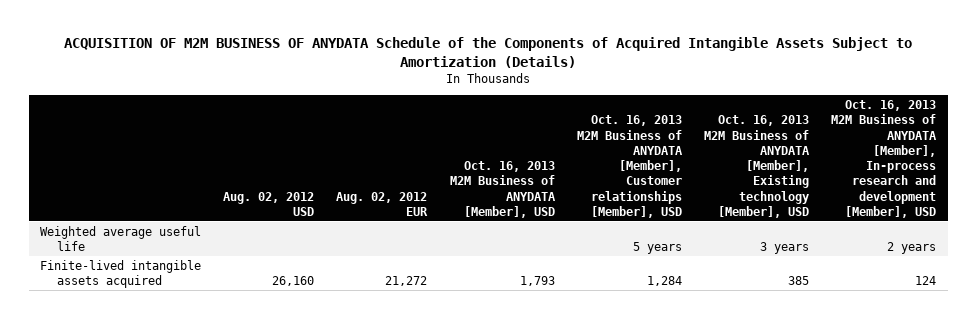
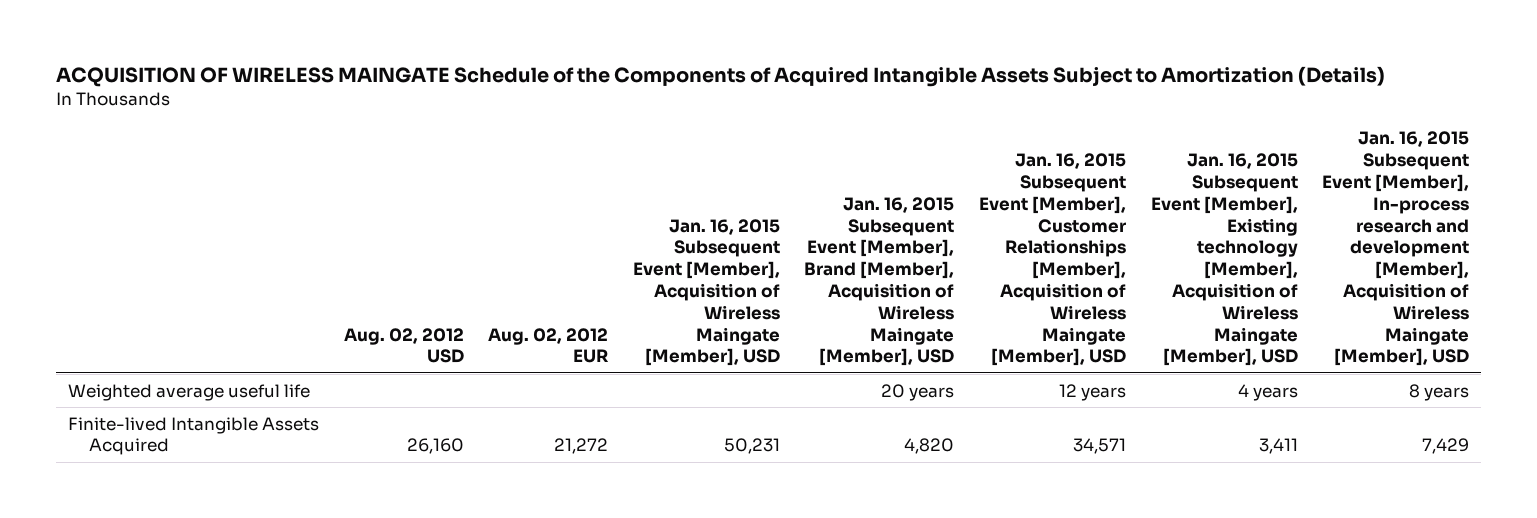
[64,36,913,68] ACQUISITION OF M2M BUSINESS OF ANYDATA Schedule of the Components of Acquired Intangible Assets Subject to Amortization (Details) -> [55,65,1385,87] ACQUISITION OF WIRELESS MAINGATE Schedule of the Components of Acquired Intangible Assets Subject to Amortization (Details)
[449,161,556,219] Oct. 16, 2013 M2M Business of ANYDATA [Member], USD -> none
[576,115,683,219] Oct. 16, 2013 M2M Business of ANYDATA [Member], Customer relationships [Member], USD -> none
[704,115,811,219] Oct. 16, 2013 M2M Business of ANYDATA [Member], Existing technology [Member], USD -> none
[831,100,938,219] Oct. 16, 2013 M2M Business of ANYDATA [Member], In-process research and development [Member], USD -> none
none -> [632,218,780,367] Jan. 16, 2015 Subsequent Event [Member], Acquisition of Wireless Maingate [Member], USD
none -> [804,196,955,367] Jan. 16, 2015 Subsequent Event [Member], Brand [Member], Acquisition of Wireless Maingate [Member], USD
none -> [978,153,1126,367] Jan. 16, 2015 Subsequent Event [Member], Customer Relationships [Member], Acquisition of Wireless Maingate [Member], USD
none -> [1150,153,1298,367] Jan. 16, 2015 Subsequent Event [Member], Existing technology [Member], Acquisition of Wireless Maingate [Member], USD
none -> [1322,131,1470,367] Jan. 16, 2015 Subsequent Event [Member], In-process research and development [Member], Acquisition of Wireless Maingate [Member], USD
[39,259,201,289] Finite-lived intangible assets acquired -> [68,416,320,456] Finite-lived Intangible Assets Acquired

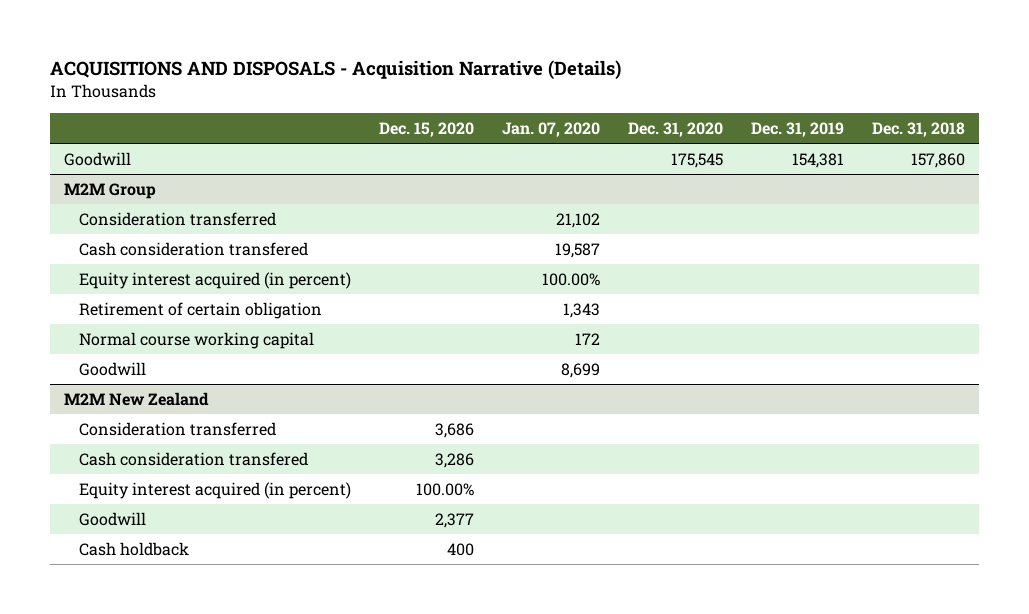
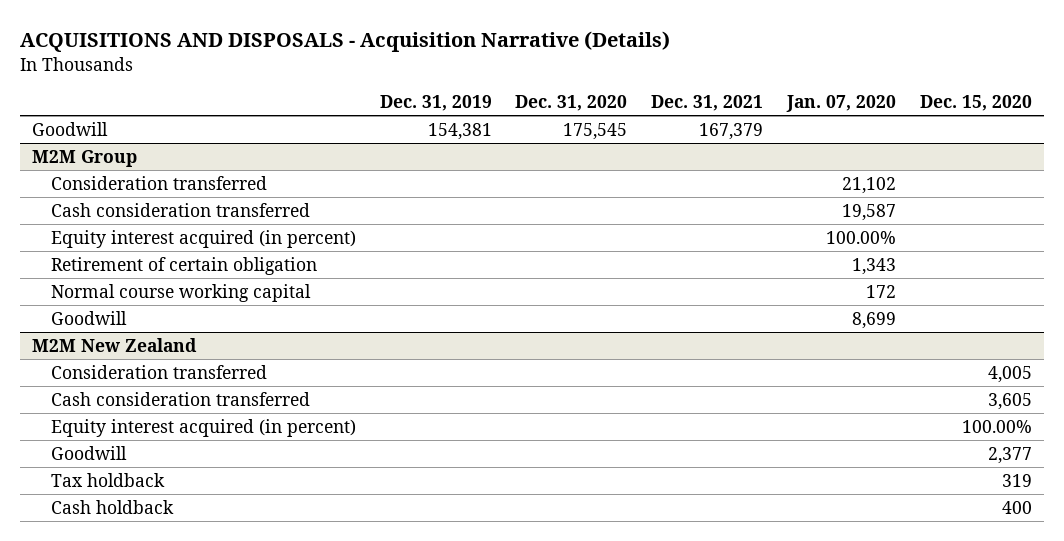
[871,122,965,138] Dec. 31, 2018 -> none
none -> [651,94,764,111] Dec. 31, 2021
[79,241,309,256] Cash consideration transfered -> [50,202,310,217] Cash consideration transferred
[435,422,475,438] 3,686 -> [988,365,1033,383] 4,005
[79,451,309,466] Cash consideration transfered -> [50,391,310,406] Cash consideration transferred
[435,452,475,468] 3,286 -> [988,392,1033,410] 3,605
none -> [50,472,165,487] Tax holdback

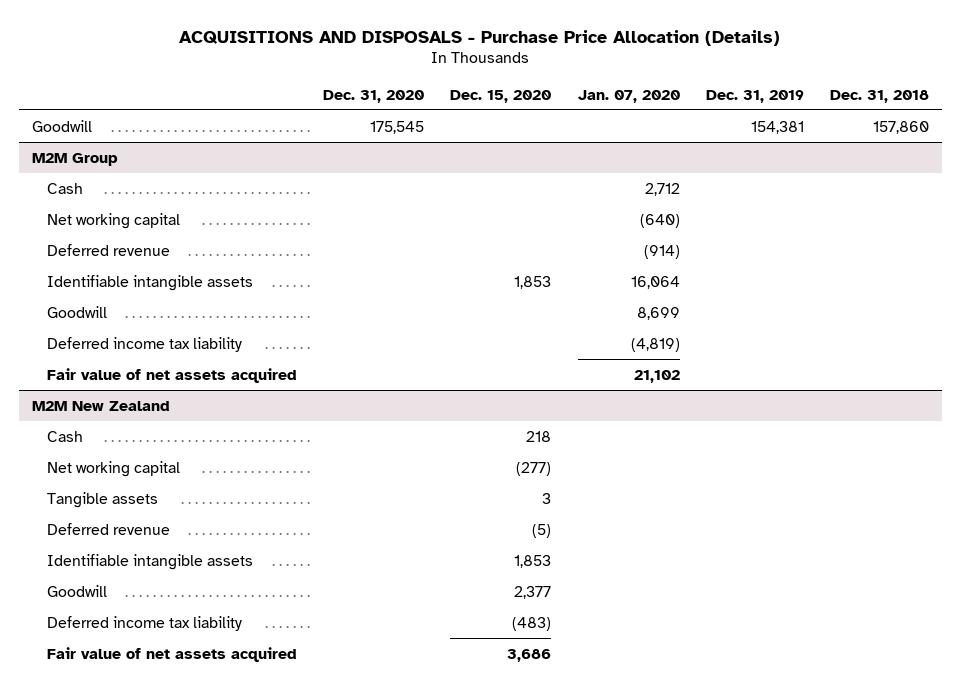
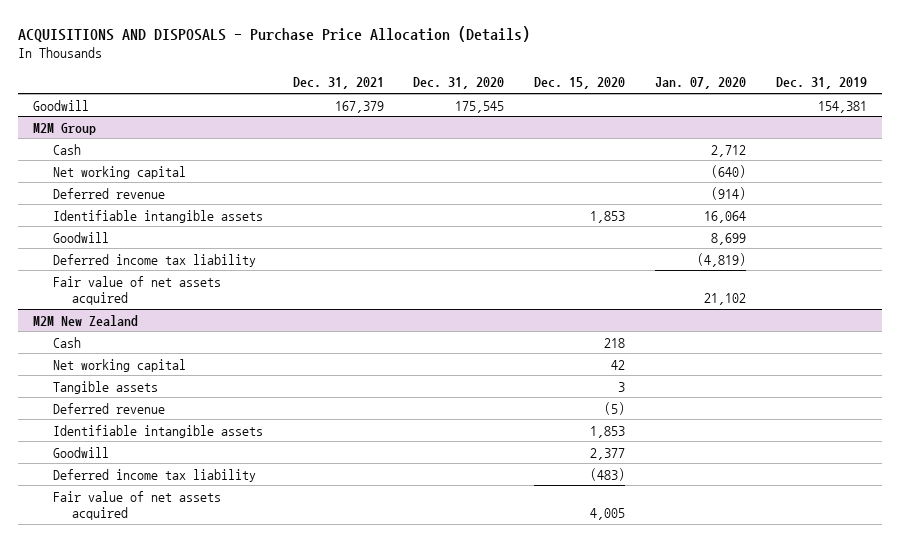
[829,89,929,103] Dec. 31, 2018 -> none
none -> [292,77,384,90] Dec. 31, 2021
[516,461,552,476] (277) -> [611,359,626,370] 42
[507,648,552,662] 3,686 -> [590,507,626,520] 4,005

